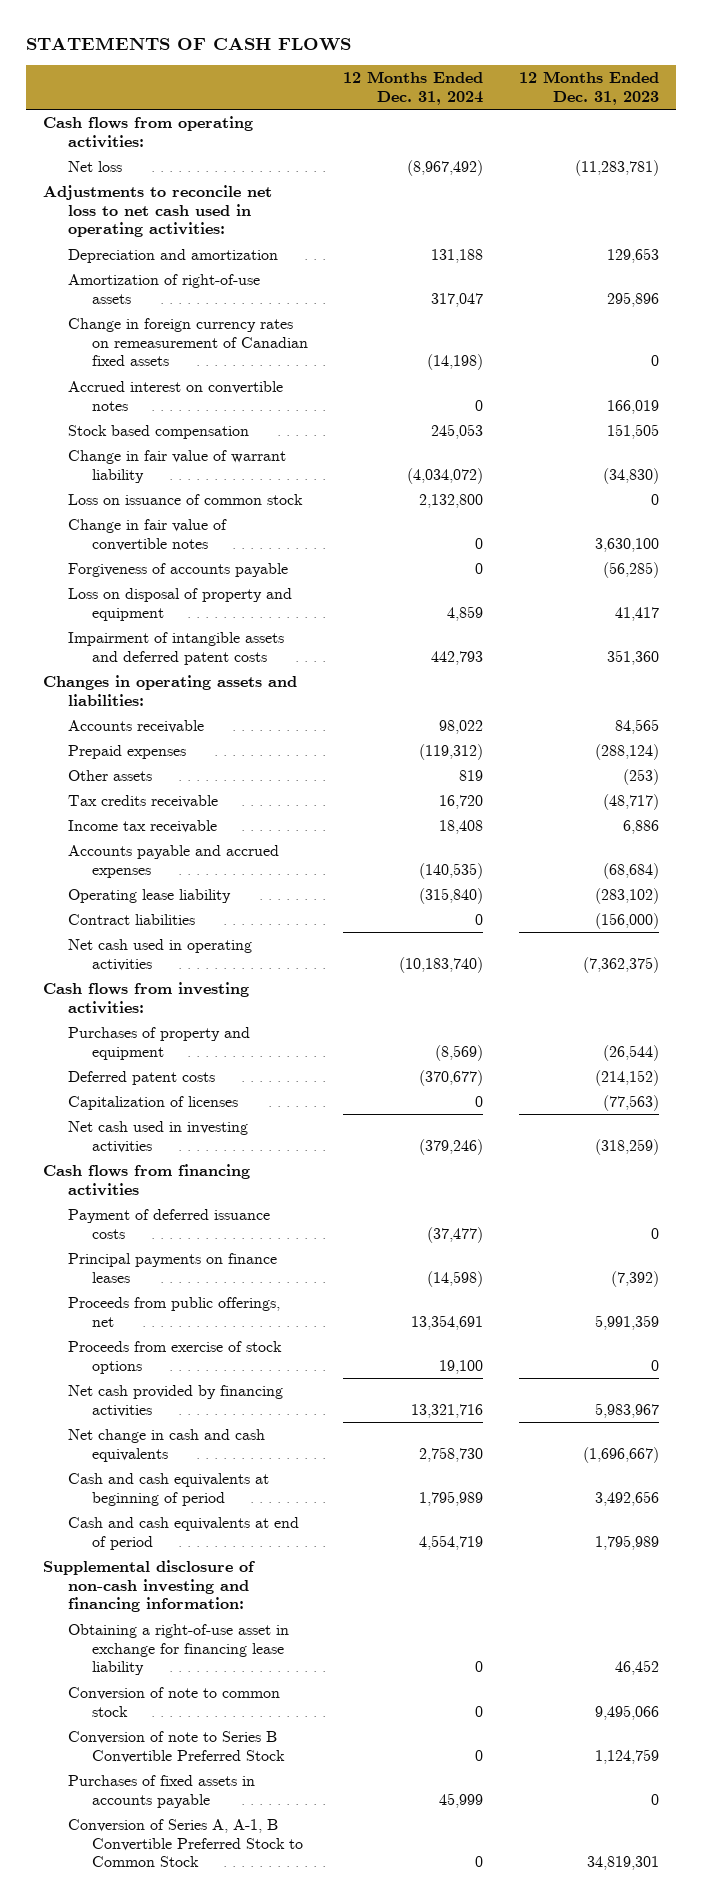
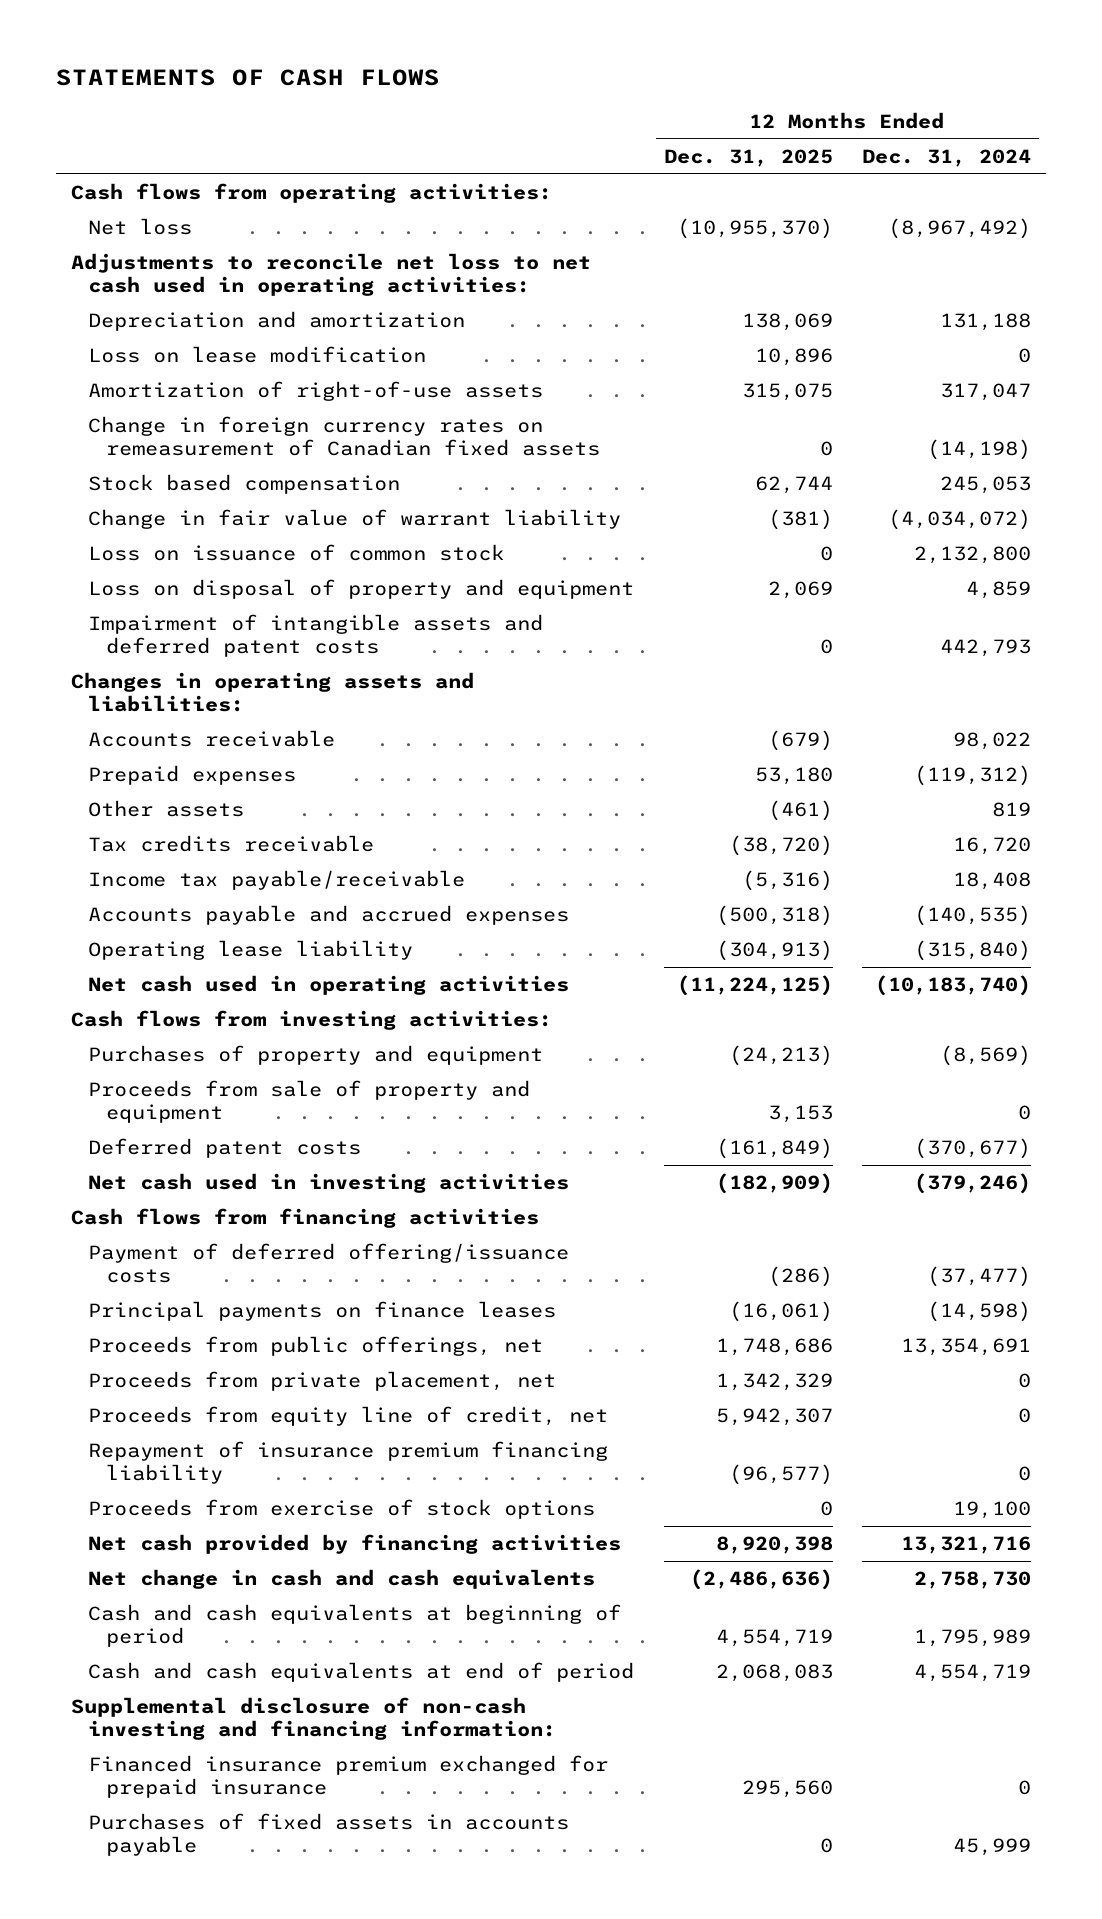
[518,71,659,106] 12 Months Ended Dec. 31, 2023 -> none
none -> [663,148,833,167] Dec. 31, 2025
none -> [88,345,427,363] Loss on lease modification
[67,380,283,411] Accrued interest on convertible notes -> none
[67,518,227,551] Change in fair value of convertible notes -> none
[67,562,288,577] Forgiveness of accounts payable -> none
[67,819,217,833] Income tax receivable -> [88,869,466,890] Income tax payable/receivable
[67,913,195,925] Contract liabilities -> none
none -> [88,1079,531,1123] Proceeds from sale of property and equipment
[67,1095,238,1110] Capitalization of licenses -> none
[67,1208,270,1239] Payment of deferred issuance costs -> [88,1242,570,1283] Payment of deferred offering/issuance costs
none -> [88,1370,557,1391] Proceeds from private placement, net
none -> [88,1405,609,1426] Proceeds from equity line of credit, net
none -> [88,1440,609,1484] Repayment of insurance premium financing liability
[67,1623,289,1676] Obtaining a right-of-use asset in exchange for financing lease liability -> none
[67,1686,280,1717] Conversion of note to common stock -> none
[67,1730,285,1763] Conversion of note to Series B Convertible Preferred Stock -> none
none -> [88,1754,609,1798] Financed insurance premium exchanged for prepaid insurance
[67,1818,303,1868] Conversion of Series A, A-1, B Convertible Preferred Stock to Common Stock -> none

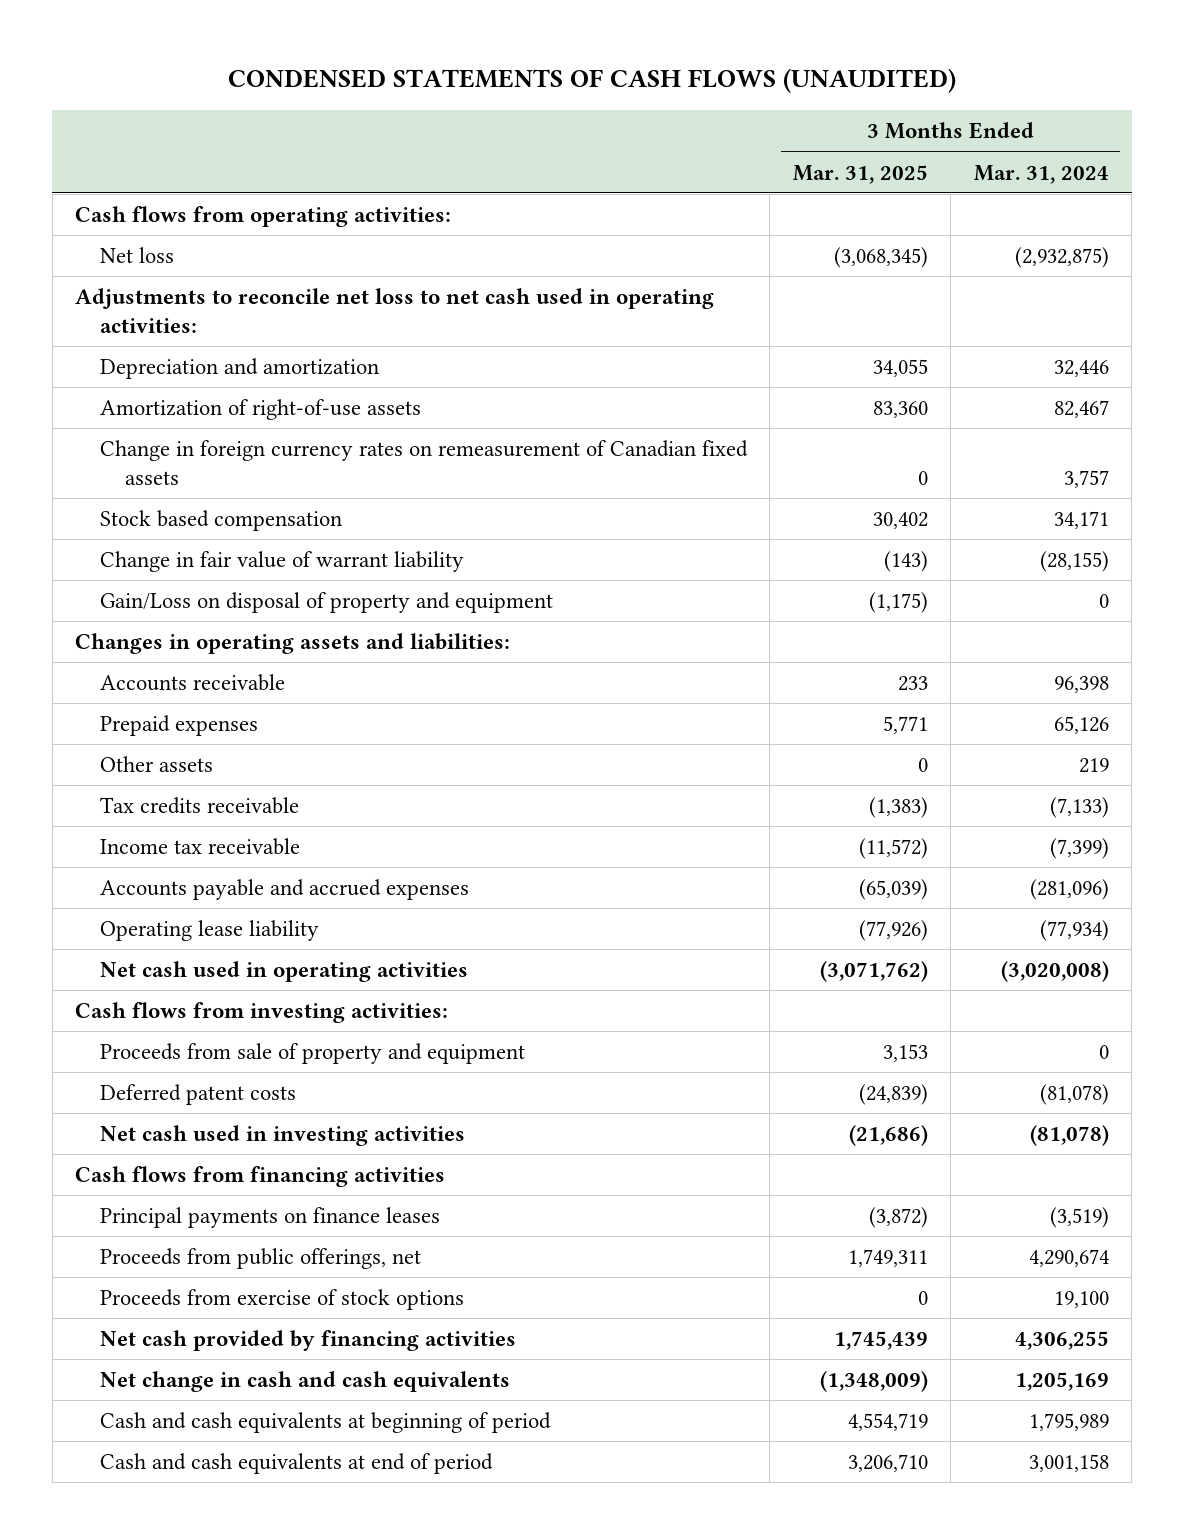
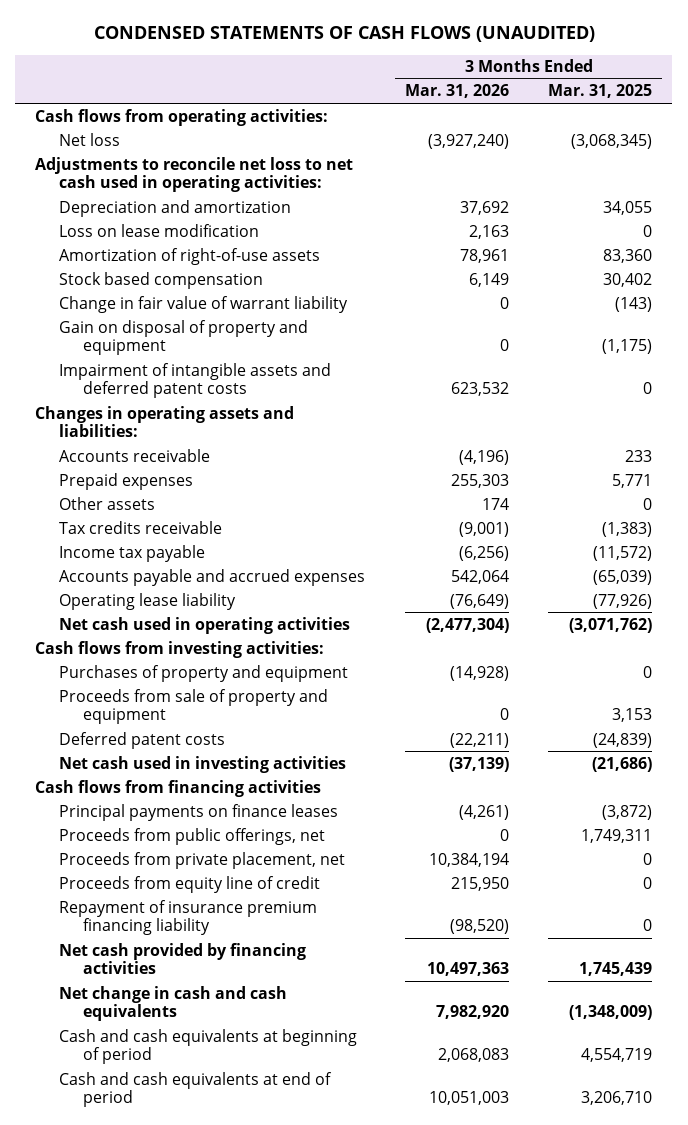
[973,164,1109,184] Mar. 31, 2024 -> none
none -> [404,84,509,99] Mar. 31, 2026
none -> [59,223,260,237] Loss on lease modification
[100,440,749,486] Change in foreign currency rates on remeasurement of Canadian fixed assets -> none
[100,592,554,614] Gain/Loss on disposal of property and equipment -> [59,319,309,356] Gain on disposal of property and equipment
none -> [59,362,332,399] Impairment of intangible assets and deferred patent costs
[100,838,301,856] Income tax receivable -> [59,544,206,562] Income tax payable
none -> [59,664,349,682] Purchases of property and equipment
[100,1289,465,1311] Proceeds from exercise of stock options -> none
none -> [59,851,346,869] Proceeds from private placement, net
none -> [59,875,321,893] Proceeds from equity line of credit
none -> [59,899,318,936] Repayment of insurance premium financing liability

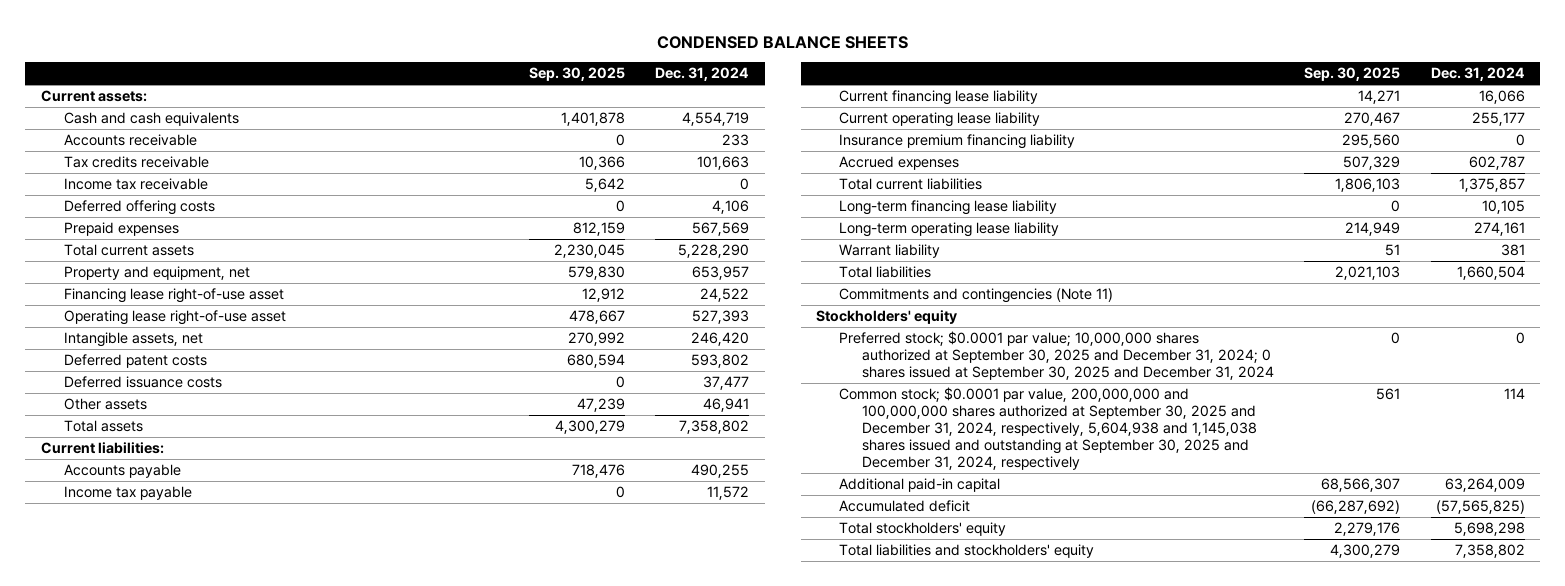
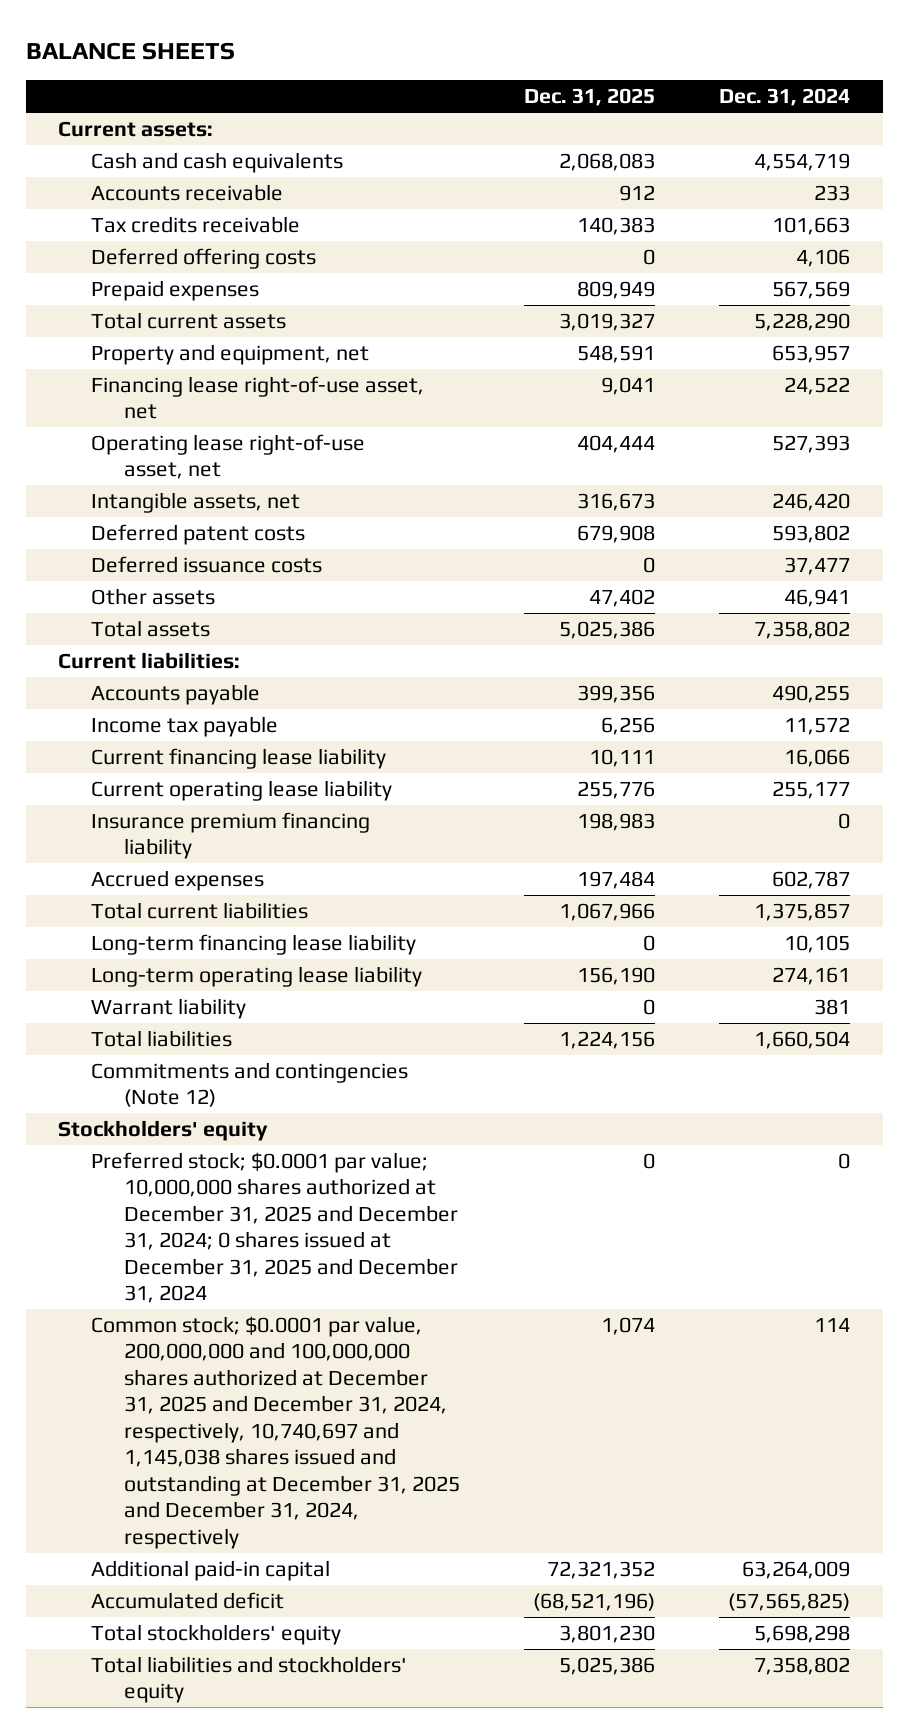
[656,35,908,49] CONDENSED BALANCE SHEETS -> [25,41,235,60] BALANCE SHEETS
[528,67,625,82] Sep. 30, 2025 -> none
none -> [524,88,656,107] Dec. 31, 2025
[63,178,208,191] Income tax receivable -> none
[63,288,284,304] Financing lease right-of-use asset -> [91,375,425,420] Financing lease right-of-use asset, net
[63,310,286,326] Operating lease right-of-use asset -> [91,433,366,480] Operating lease right-of-use asset, net
[839,288,1114,304] Commitments and contingencies (Note 11) -> [91,1061,409,1108] Commitments and contingencies (Note 12)
[839,331,1274,380] Preferred stock; $0.0001 par value; 10,000,000 shares authorized at September 30, 2025 and December 31, 2024; 0 shares issued at September 30, 2025 and December 31, 2024 -> [91,1151,459,1304] Preferred stock; $0.0001 par value; 10,000,000 shares authorized at December 31, 2025 and December 31, 2024; 0 shares issued at December 31, 2025 and December 31, 2024
[839,387,1257,470] Common stock; $0.0001 par value, 200,000,000 and 100,000,000 shares authorized at September 30, 2025 and December 31, 2024, respectively, 5,604,938 and 1,145,038 shares issued and outstanding at September 30, 2025 and December 31, 2024, respectively -> [91,1315,461,1549] Common stock; $0.0001 par value, 200,000,000 and 100,000,000 shares authorized at December 31, 2025 and December 31, 2024, respectively, 10,740,697 and 1,145,038 shares issued and outstanding at December 31, 2025 and December 31, 2024, respectively

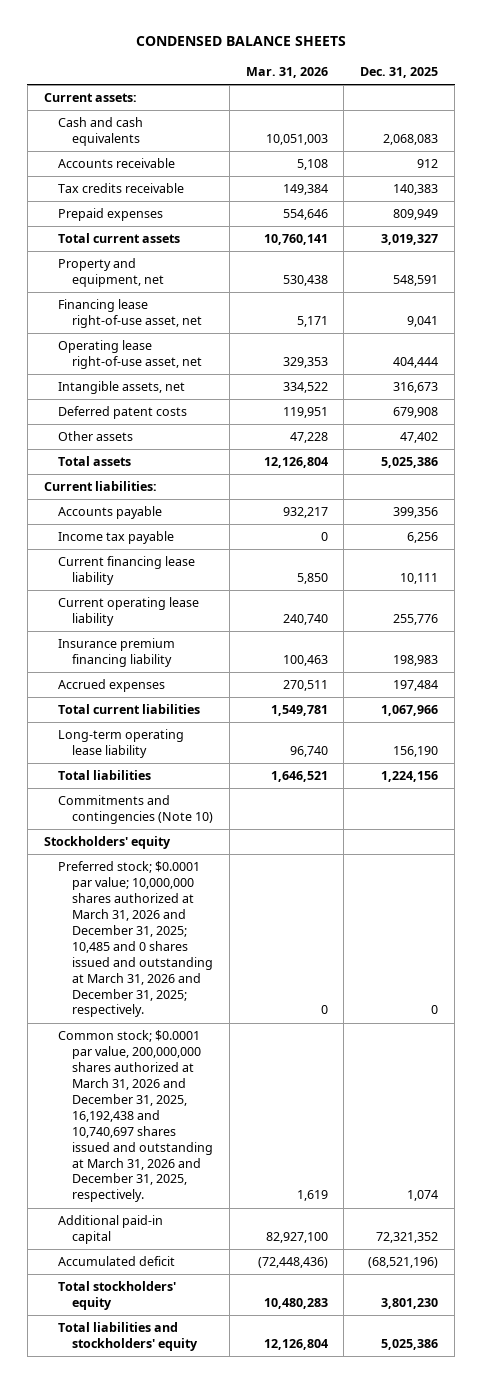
[25,41,235,60] BALANCE SHEETS -> [135,36,346,47] CONDENSED BALANCE SHEETS
[719,88,851,107] Dec. 31, 2024 -> none
none -> [245,66,328,78] Mar. 31, 2026
[91,247,317,269] Deferred offering costs -> none
[91,555,323,573] Deferred issuance costs -> none
[91,933,417,955] Long-term financing lease liability -> none
[91,997,247,1019] Warrant liability -> none
[91,1061,409,1108] Commitments and contingencies (Note 12) -> [57,795,213,825] Commitments and contingencies (Note 10)
[91,1151,459,1304] Preferred stock; $0.0001 par value; 10,000,000 shares authorized at December 31, 2025 and December 31, 2024; 0 shares issued at December 31, 2025 and December 31, 2024 -> [57,861,213,1018] Preferred stock; $0.0001 par value; 10,000,000 shares authorized at March 31, 2026 and December 31, 2025; 10,485 and 0 shares issued and outstanding at March 31, 2026 and December 31, 2025; respectively.
[91,1315,461,1549] Common stock; $0.0001 par value, 200,000,000 and 100,000,000 shares authorized at December 31, 2025 and December 31, 2024, respectively, 10,740,697 and 1,145,038 shares issued and outstanding at December 31, 2025 and December 31, 2024, respectively -> [57,1030,213,1203] Common stock; $0.0001 par value, 200,000,000 shares authorized at March 31, 2026 and December 31, 2025, 16,192,438 and 10,740,697 shares issued and outstanding at March 31, 2026 and December 31, 2025, respectively.

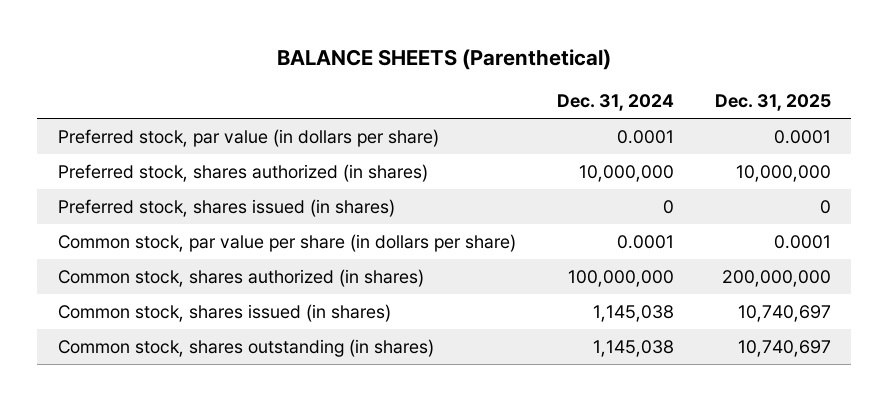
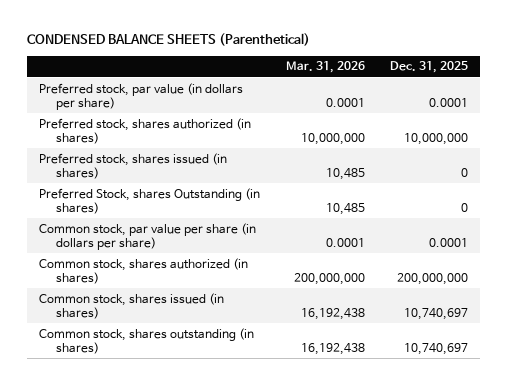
[277,49,612,71] BALANCE SHEETS (Parenthetical) -> [26,33,310,47] CONDENSED BALANCE SHEETS (Parenthetical)
[556,94,674,112] Dec. 31, 2024 -> none
none -> [285,61,365,74] Mar. 31, 2026
none -> [39,187,261,214] Preferred Stock, shares Outstanding (in shares)

